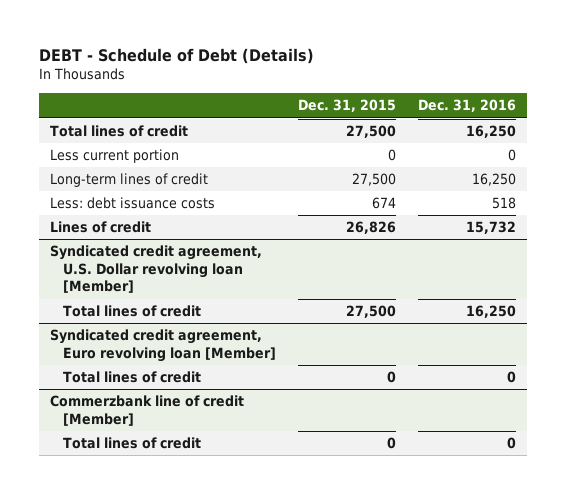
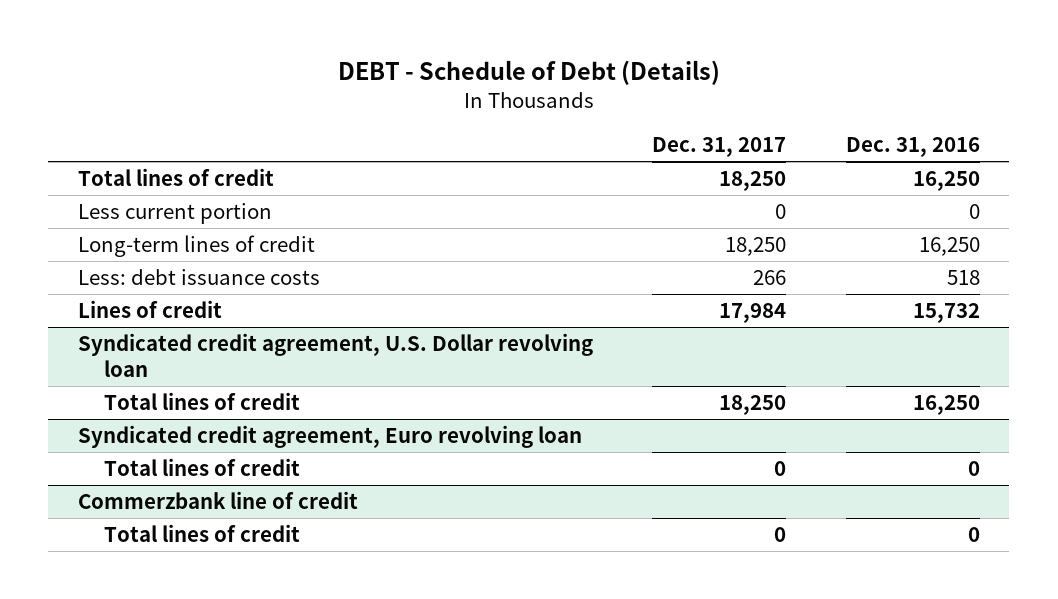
[297,99,396,113] Dec. 31, 2015 -> none
none -> [652,137,787,158] Dec. 31, 2017
[50,245,263,294] Syndicated credit agreement, U.S. Dollar revolving loan [Member] -> [77,333,593,377] Syndicated credit agreement, U.S. Dollar revolving loan
[50,329,276,362] Syndicated credit agreement, Euro revolving loan [Member] -> [77,425,582,449] Syndicated credit agreement, Euro revolving loan
[50,395,245,426] Commerzbank line of credit [Member] -> [77,491,358,510] Commerzbank line of credit

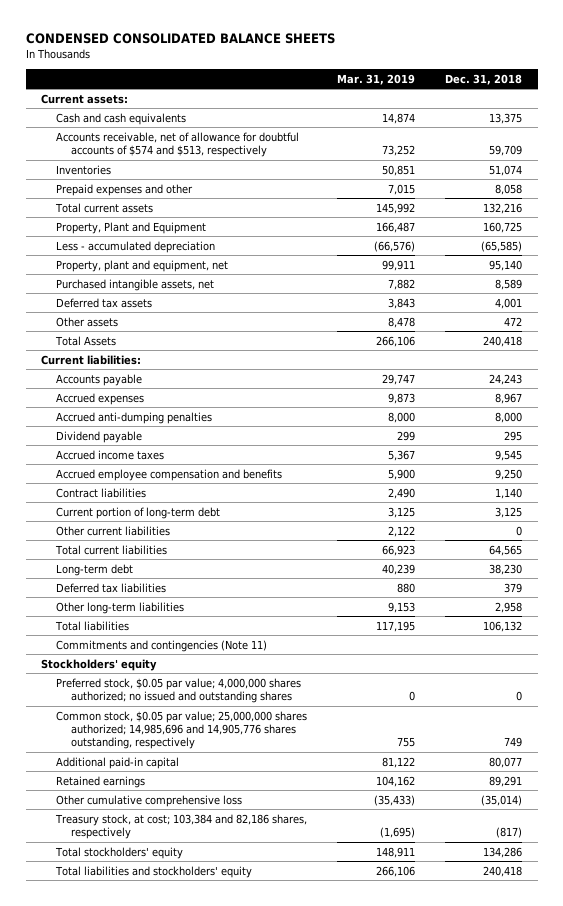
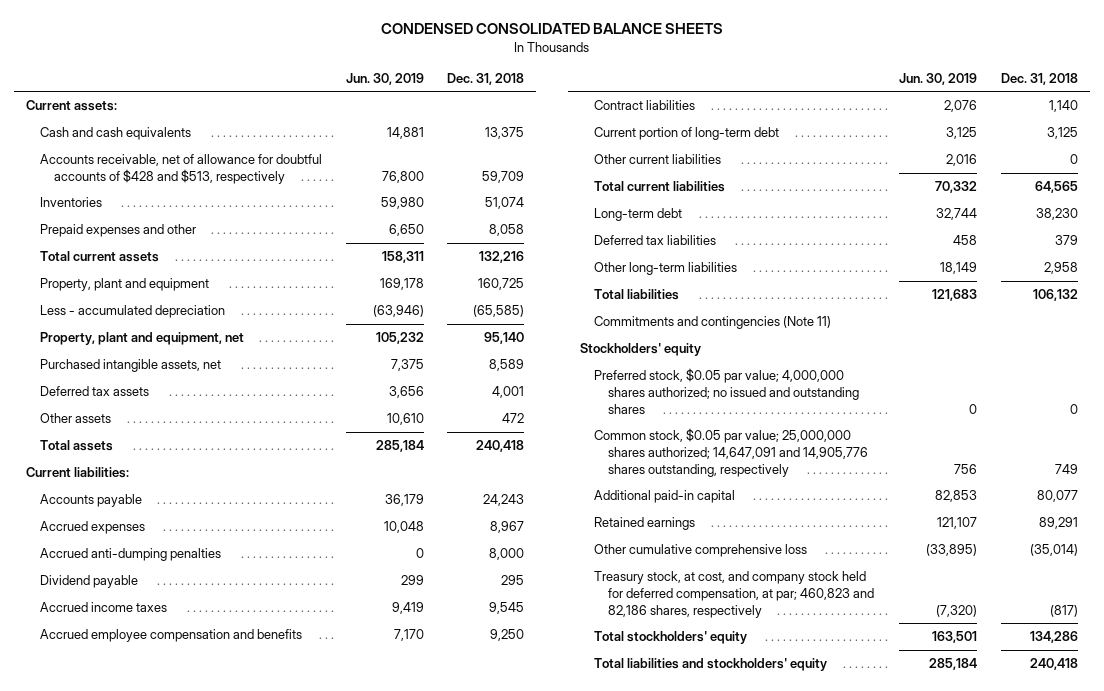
[337,73,416,85] Mar. 31, 2019 -> none
none -> [345,72,424,85] Jun. 30, 2019
[55,131,299,158] Accounts receivable, net of allowance for doubtful accounts of $574 and $513, respectively -> [40,153,323,184] Accounts receivable, net of allowance for doubtful accounts of $428 and $513, respectively
[55,221,206,234] Property, Plant and Equipment -> [40,277,210,291] Property, plant and equipment
[54,335,116,346] Total Assets -> [40,439,114,451] Total assets
[55,710,307,750] Common stock, $0.05 par value; 25,000,000 shares authorized; 14,985,696 and 14,905,776 shares outstanding, respectively -> [593,427,868,477] Common stock, $0.05 par value; 25,000,000 shares authorized; 14,647,091 and 14,905,776 shares outstanding, respectively
[54,813,307,840] Treasury stock, at cost; 103,384 and 82,186 shares, respectively -> [593,570,874,618] Treasury stock, at cost, and company stock held for deferred compensation, at par; 460,823 and 82,186 shares, respectively

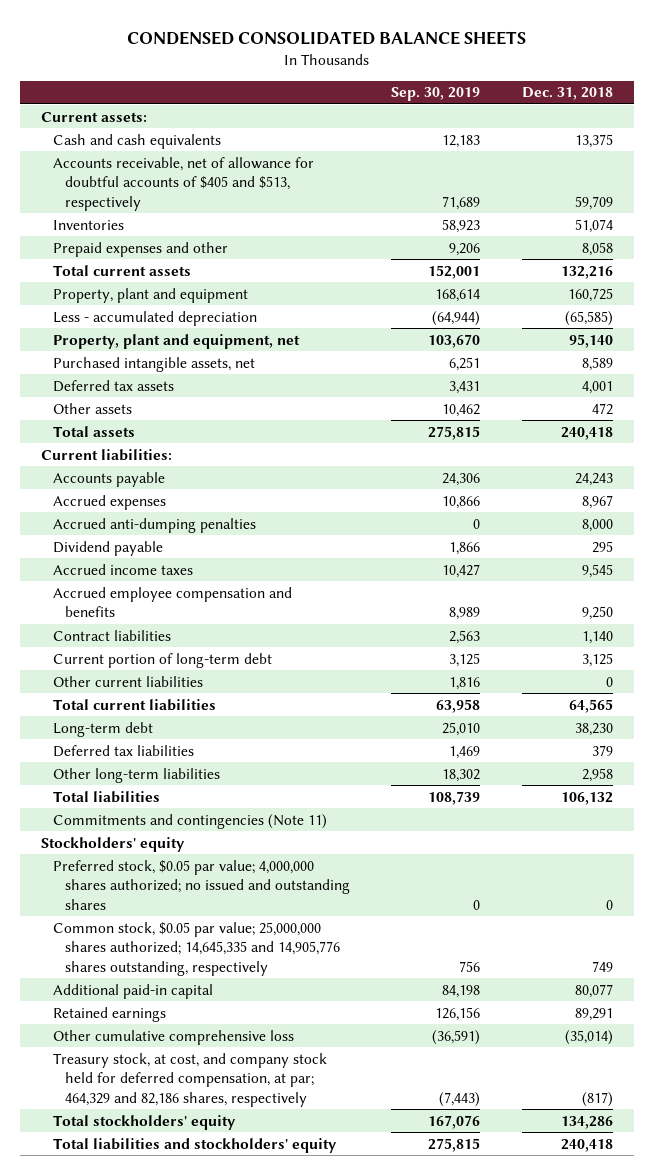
[345,72,424,85] Jun. 30, 2019 -> none
none -> [391,87,481,102] Sep. 30, 2019
[40,153,323,184] Accounts receivable, net of allowance for doubtful accounts of $428 and $513, respectively -> [52,156,314,211] Accounts receivable, net of allowance for doubtful accounts of $405 and $513, respectively
[593,427,868,477] Common stock, $0.05 par value; 25,000,000 shares authorized; 14,647,091 and 14,905,776 shares outstanding, respectively -> [52,921,340,976] Common stock, $0.05 par value; 25,000,000 shares authorized; 14,645,335 and 14,905,776 shares outstanding, respectively
[593,570,874,618] Treasury stock, at cost, and company stock held for deferred compensation, at par; 460,823 and 82,186 shares, respectively -> [52,1052,327,1107] Treasury stock, at cost, and company stock held for deferred compensation, at par; 464,329 and 82,186 shares, respectively

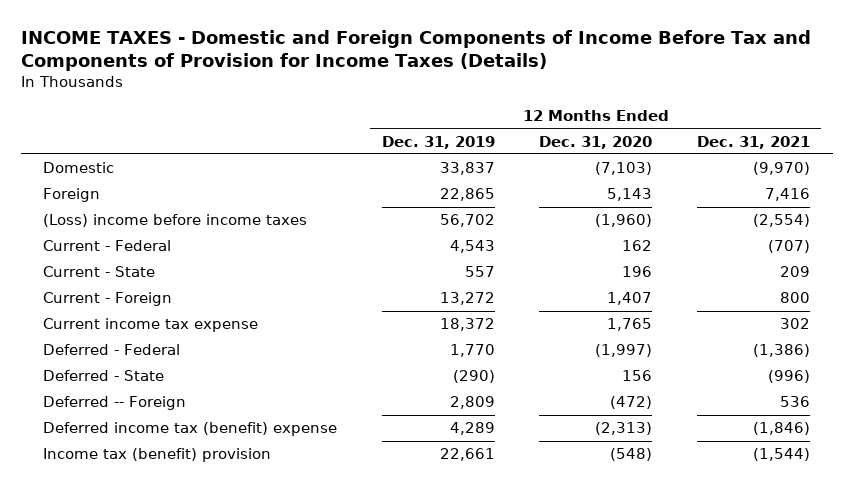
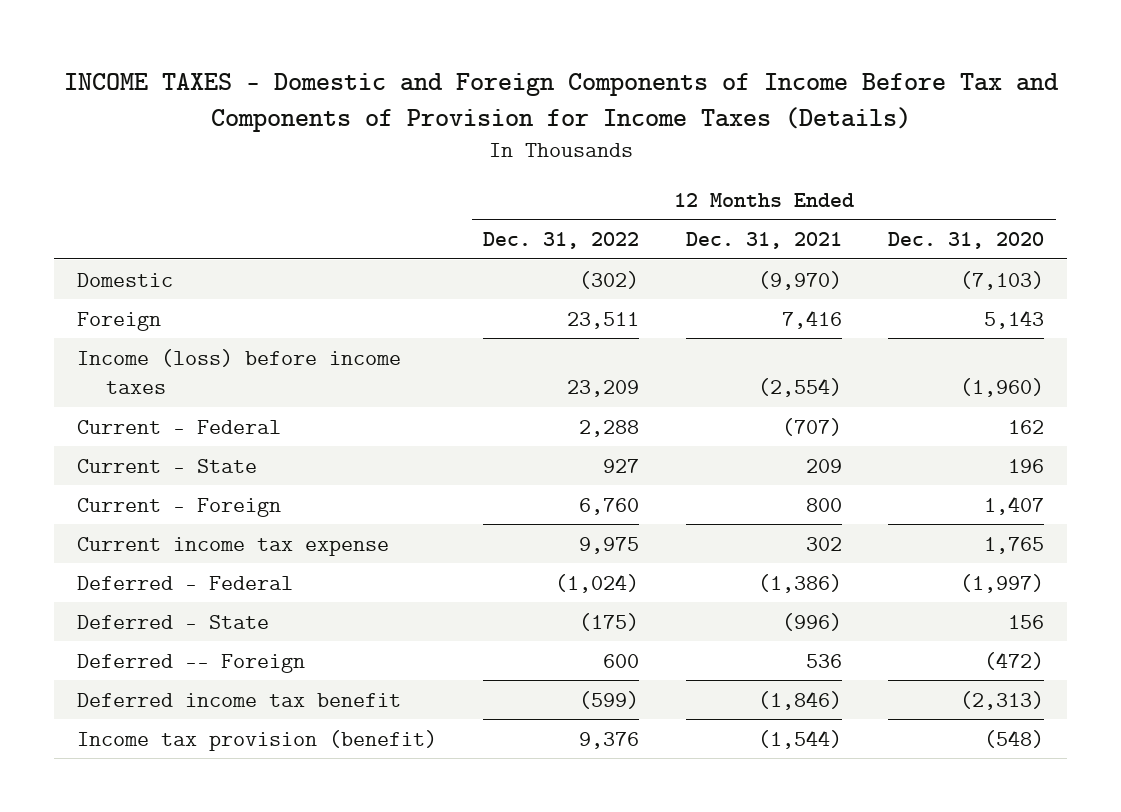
[381,135,495,149] Dec. 31, 2019 -> none
none -> [483,232,640,250] Dec. 31, 2022
[42,214,307,228] (Loss) income before income taxes -> [76,348,401,395] Income (loss) before income taxes
[42,422,337,437] Deferred income tax (benefit) expense -> [76,692,401,707] Deferred income tax benefit
[42,448,271,463] Income tax (benefit) provision -> [76,729,437,751] Income tax provision (benefit)

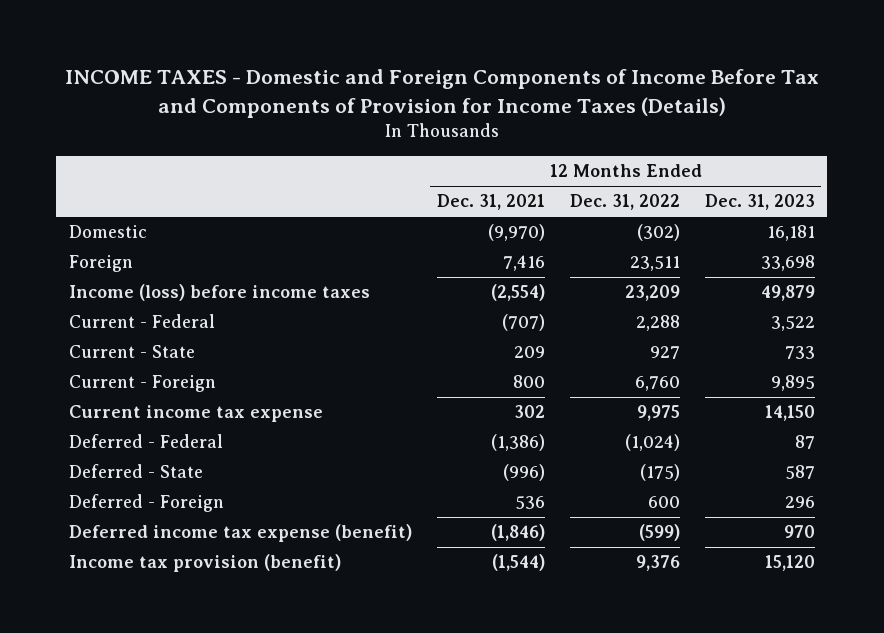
[888,232,1045,250] Dec. 31, 2020 -> none
none -> [704,194,815,211] Dec. 31, 2023
[76,653,305,673] Deferred -- Foreign -> [68,494,224,513] Deferred - Foreign
[76,692,401,707] Deferred income tax benefit -> [68,524,412,543] Deferred income tax expense (benefit)

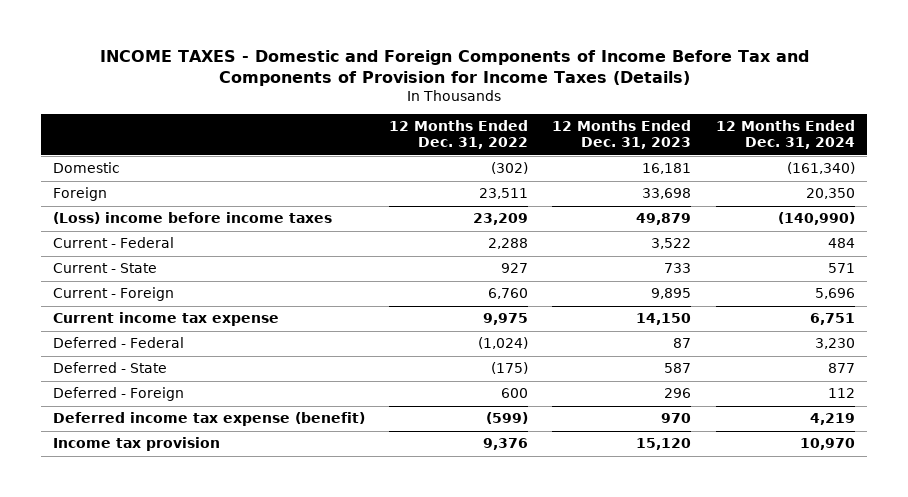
[436,194,545,211] Dec. 31, 2021 -> none
none -> [715,120,855,150] 12 Months Ended Dec. 31, 2024
[68,284,370,302] Income (loss) before income taxes -> [53,212,333,225] (Loss) income before income taxes
[68,554,341,573] Income tax provision (benefit) -> [53,437,221,452] Income tax provision

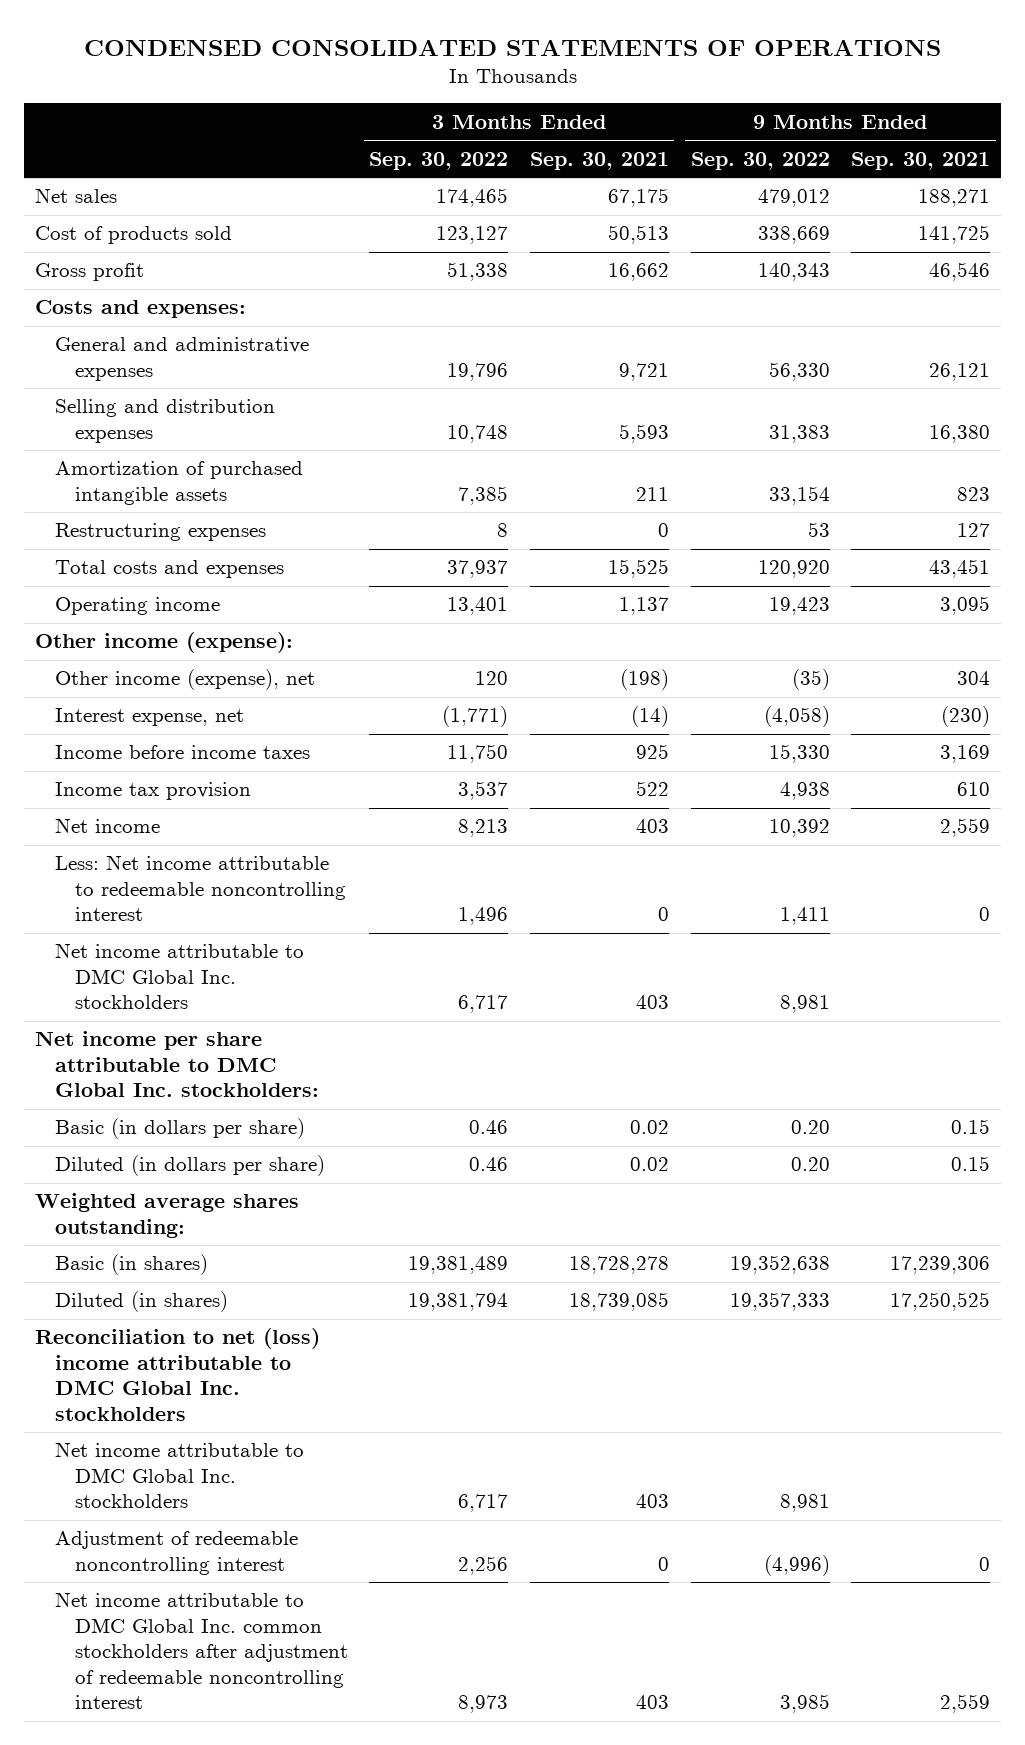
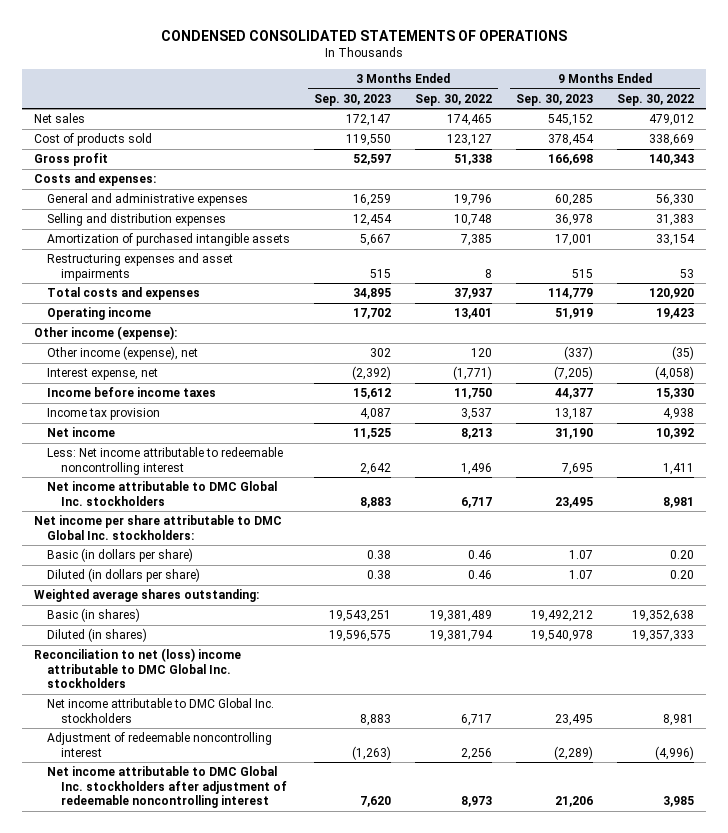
[530,151,670,170] Sep. 30, 2021 -> none
[851,151,991,170] Sep. 30, 2021 -> none
none -> [314,93,392,106] Sep. 30, 2023
none -> [516,93,594,106] Sep. 30, 2023
[54,523,266,542] Restructuring expenses -> [47,253,234,281] Restructuring expenses and asset impairments
[54,1592,348,1710] Net income attributable to DMC Global Inc. common stockholders after adjustment of redeemable noncontrolling interest -> [47,766,287,809] Net income attributable to DMC Global Inc. stockholders after adjustment of redeemable noncontrolling interest

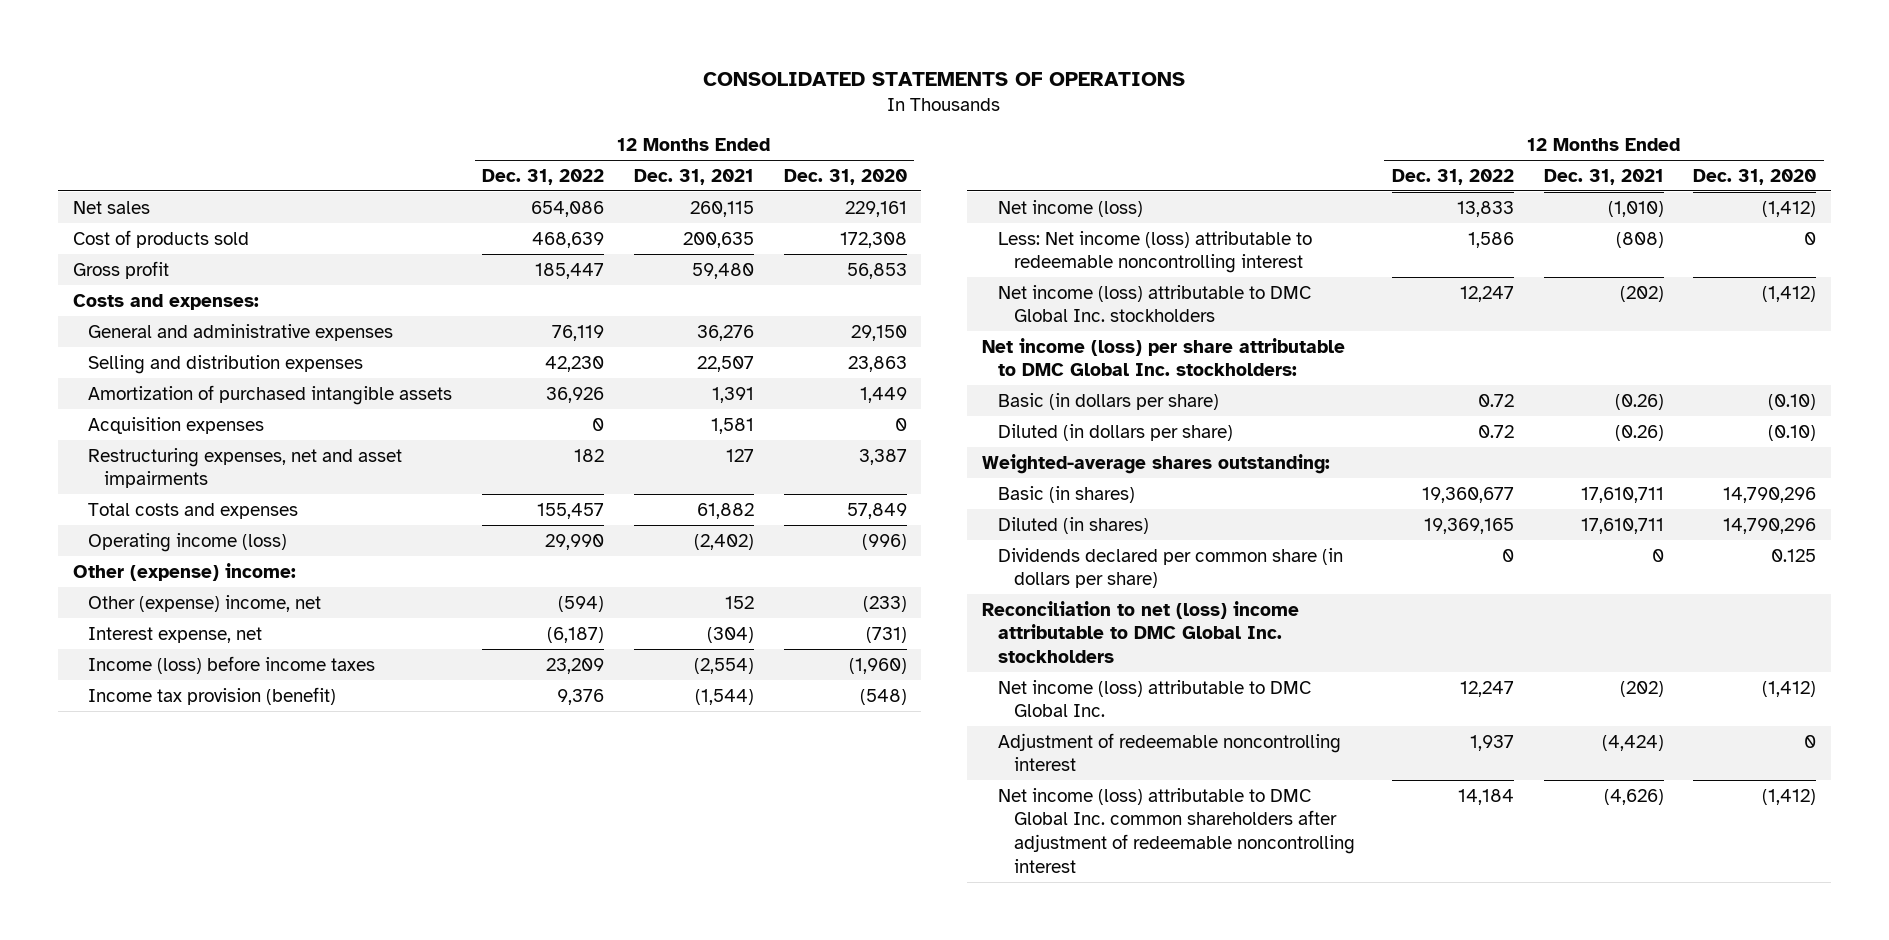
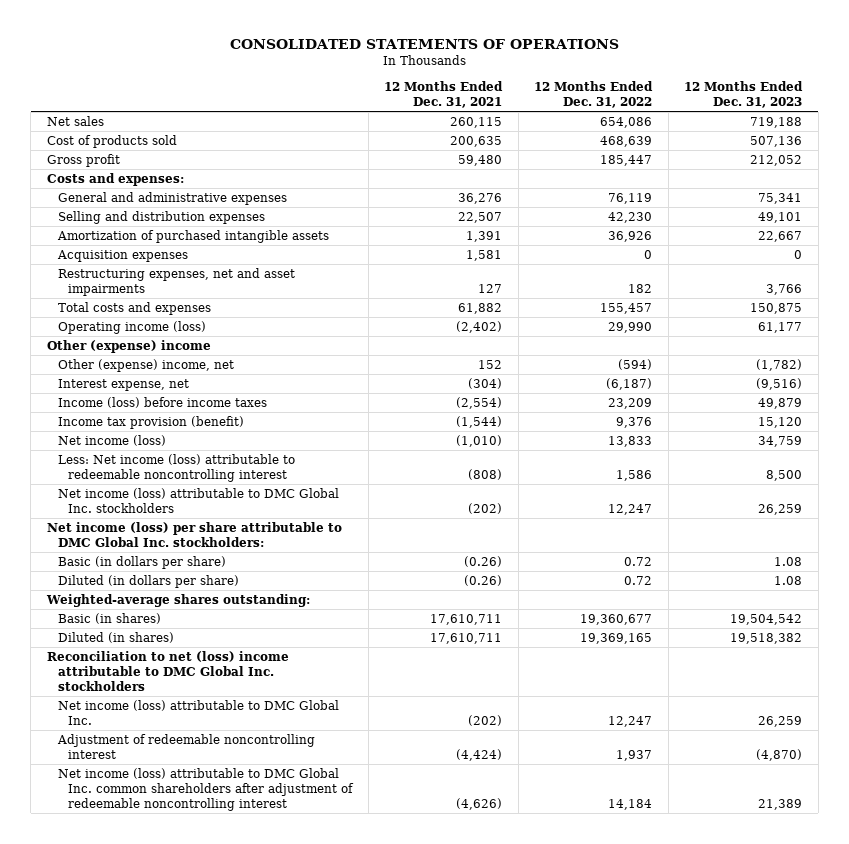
[783,168,907,185] Dec. 31, 2020 -> none
none -> [684,80,804,109] 12 Months Ended Dec. 31, 2023
[72,562,296,581] Other (expense) income: -> [46,339,211,353] Other (expense) income
[998,547,1344,589] Dividends declared per common share (in dollars per share) -> none

